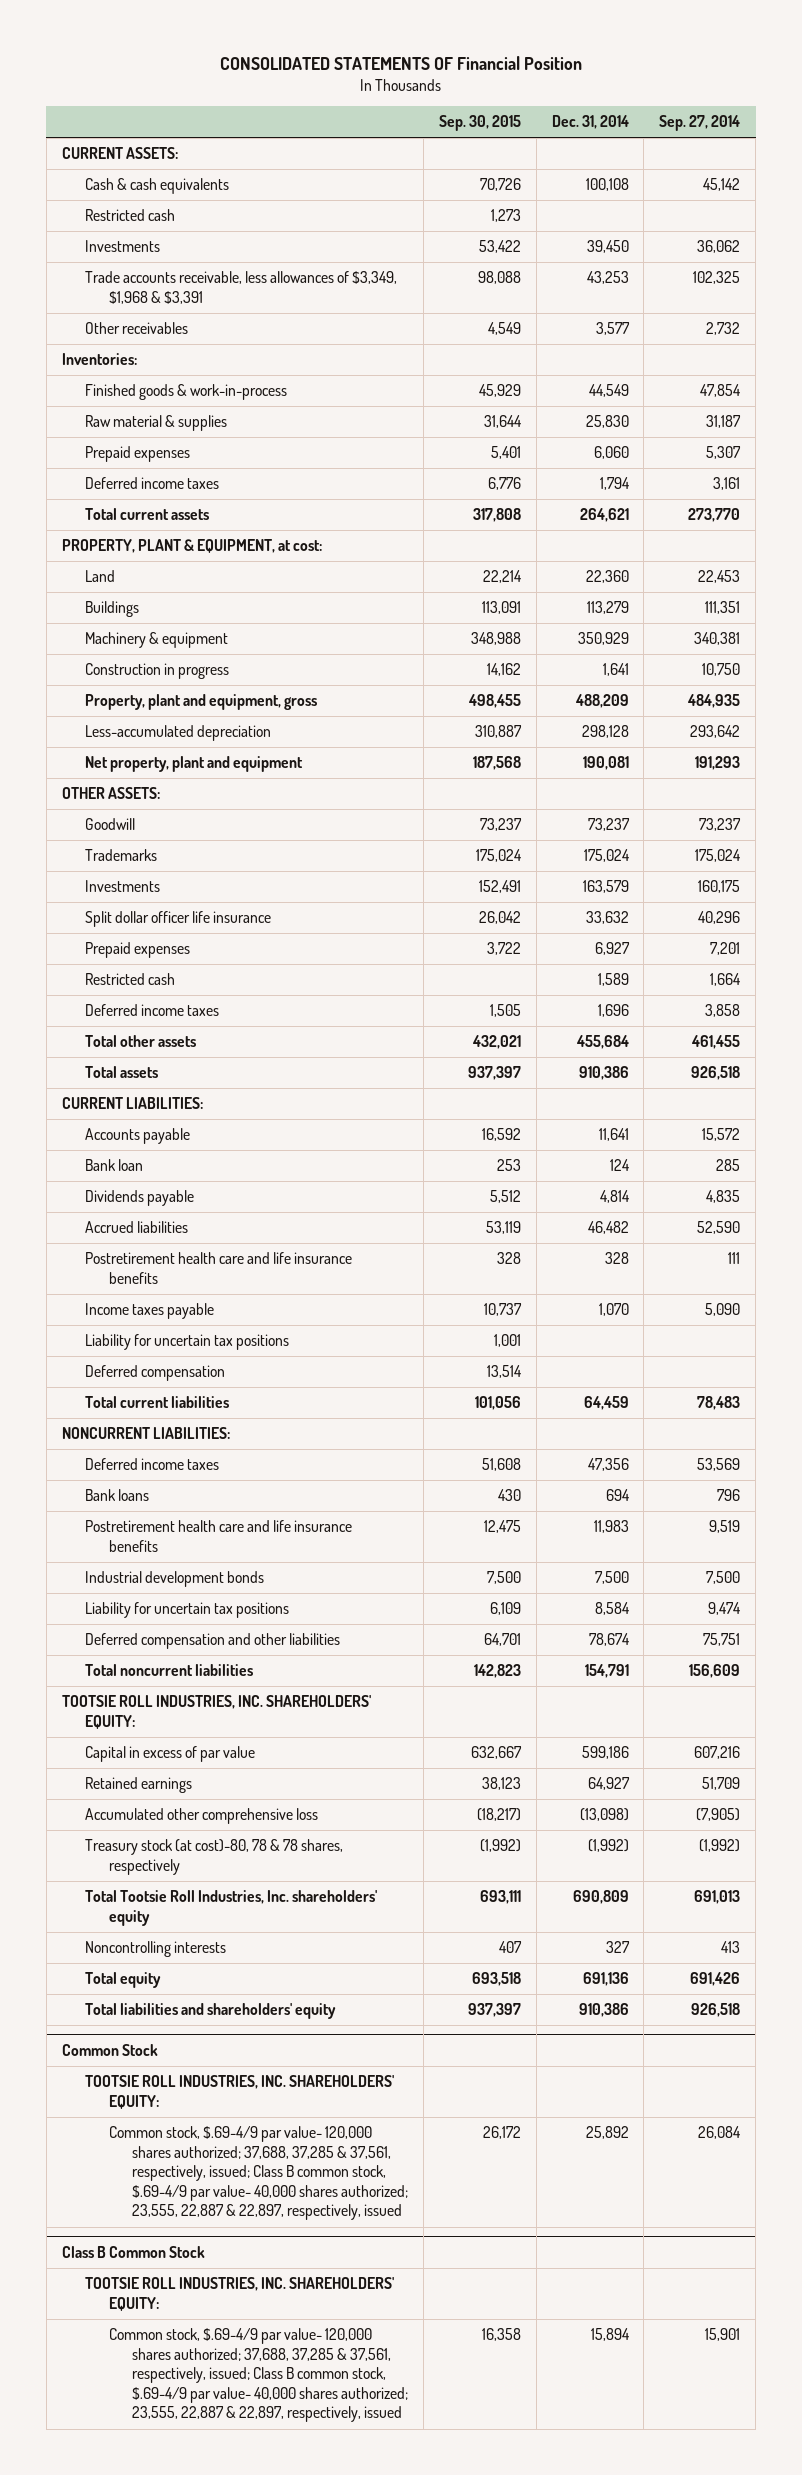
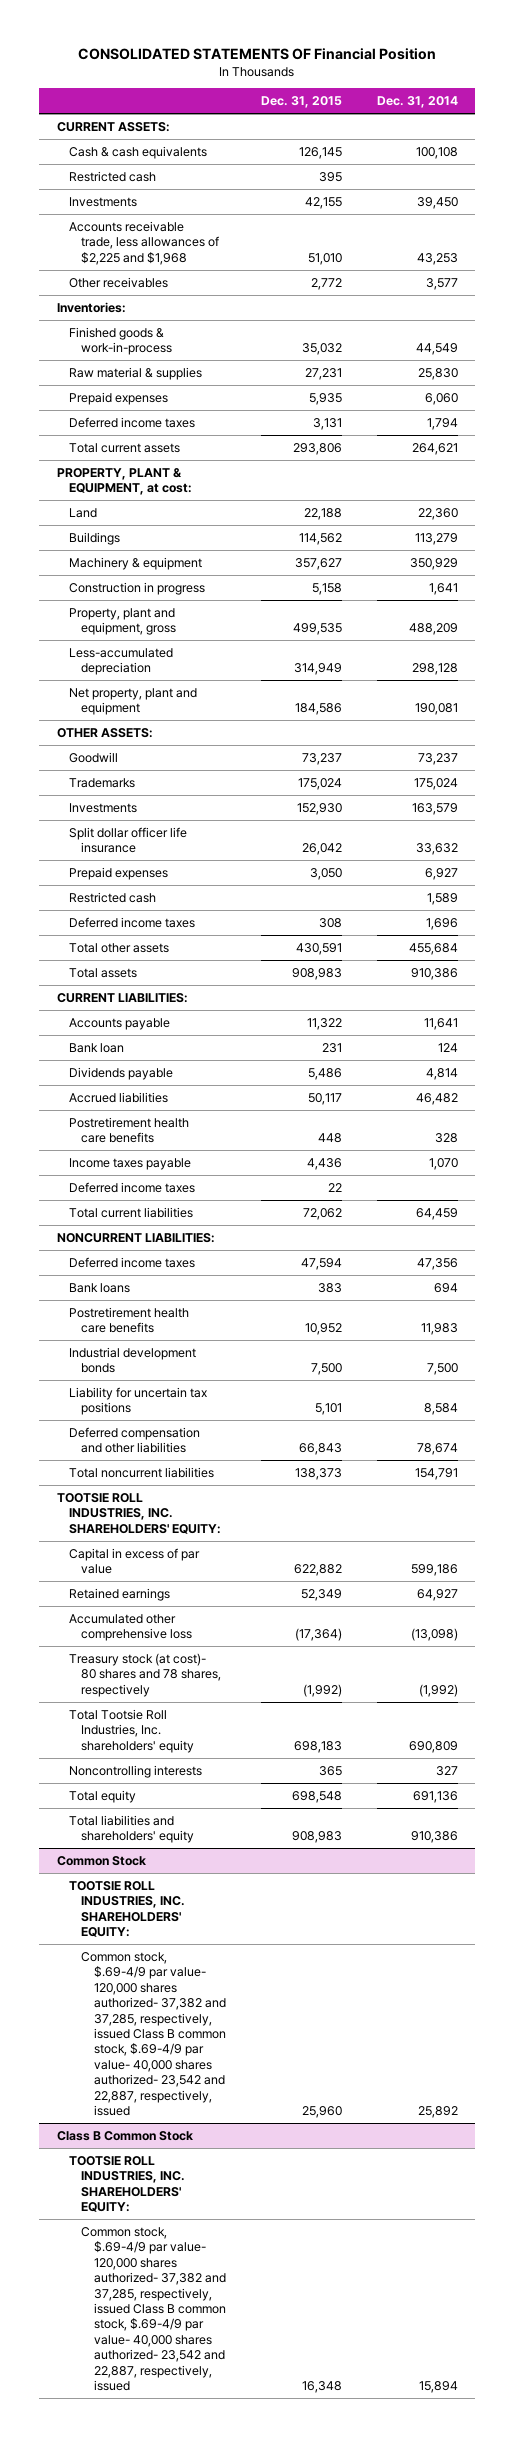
[438,115,521,132] Sep. 30, 2015 -> none
[659,115,741,132] Sep. 27, 2014 -> none
none -> [260,96,342,109] Dec. 31, 2015
[85,271,398,304] Trade accounts receivable, less allowances of $3,349, $1,968 & $3,391 -> [68,220,220,265] Accounts receivable trade, less allowances of $2,225 and $1,968
[85,1252,353,1284] Postretirement health care and life insurance benefits -> [68,1116,189,1144] Postretirement health care benefits
[85,1334,290,1351] Liability for uncertain tax positions -> none
[85,1365,226,1382] Deferred compensation -> none
none -> [68,1181,195,1193] Deferred income taxes
[85,1520,353,1552] Postretirement health care and life insurance benefits -> [68,1306,189,1334] Postretirement health care benefits
[85,1839,344,1875] Treasury stock (at cost)-80, 78 & 78 shares, respectively -> [68,1652,222,1697] Treasury stock (at cost)- 80 shares and 78 shares, respectively
[108,2126,409,2221] Common stock, $.69-4/9 par value- 120,000 shares authorized; 37,688, 37,285 & 37,561, respectively, issued; Class B common stock, $.69-4/9 par value- 40,000 shares authorized; 23,555, 22,887 & 22,897, respectively, issued -> [81,1951,226,2116] Common stock, $.69-4/9 par value- 120,000 shares authorized- 37,382 and 37,285, respectively, issued Class B common stock, $.69-4/9 par value- 40,000 shares authorized- 23,542 and 22,887, respectively, issued
[108,2328,409,2423] Common stock, $.69-4/9 par value- 120,000 shares authorized; 37,688, 37,285 & 37,561, respectively, issued; Class B common stock, $.69-4/9 par value- 40,000 shares authorized; 23,555, 22,887 & 22,897, respectively, issued -> [81,2226,226,2391] Common stock, $.69-4/9 par value- 120,000 shares authorized- 37,382 and 37,285, respectively, issued Class B common stock, $.69-4/9 par value- 40,000 shares authorized- 23,542 and 22,887, respectively, issued

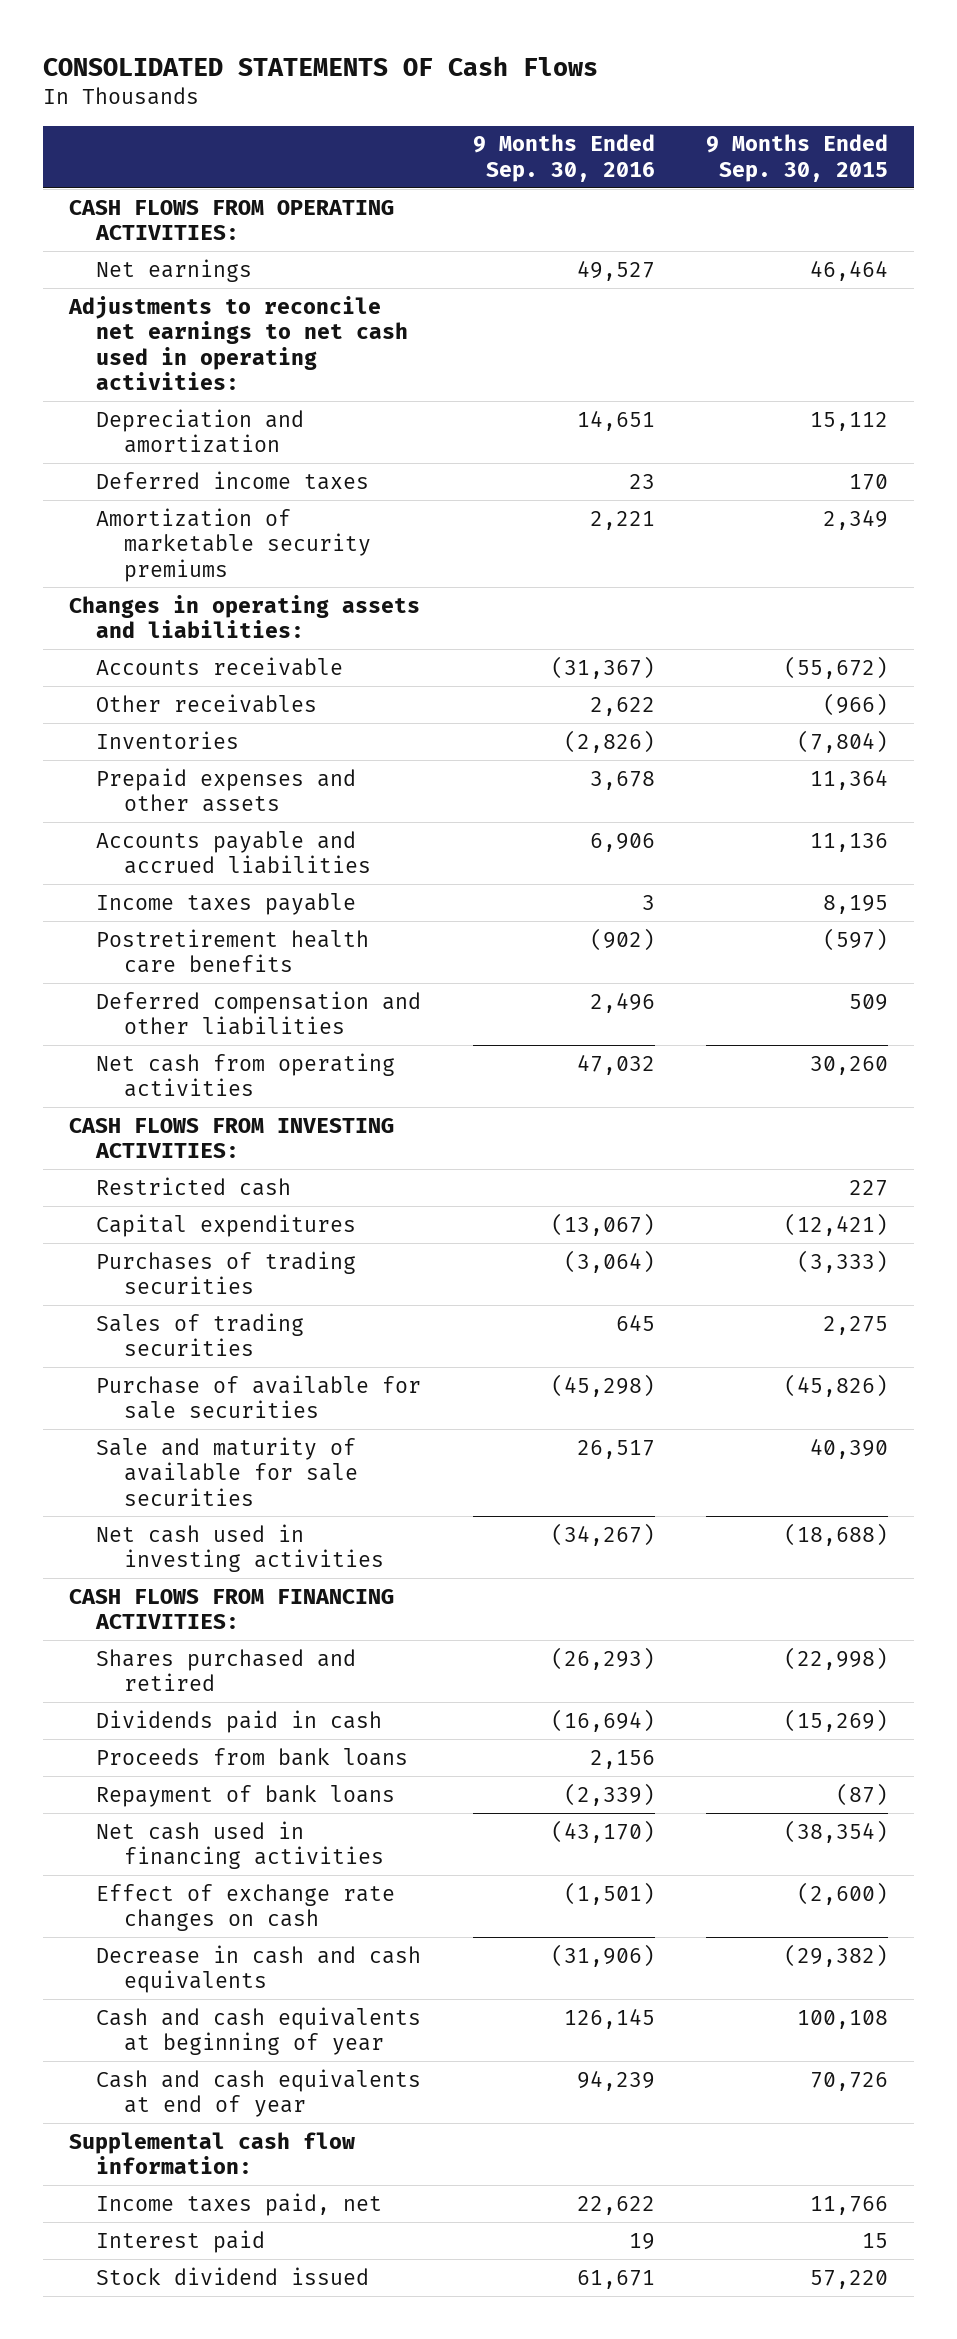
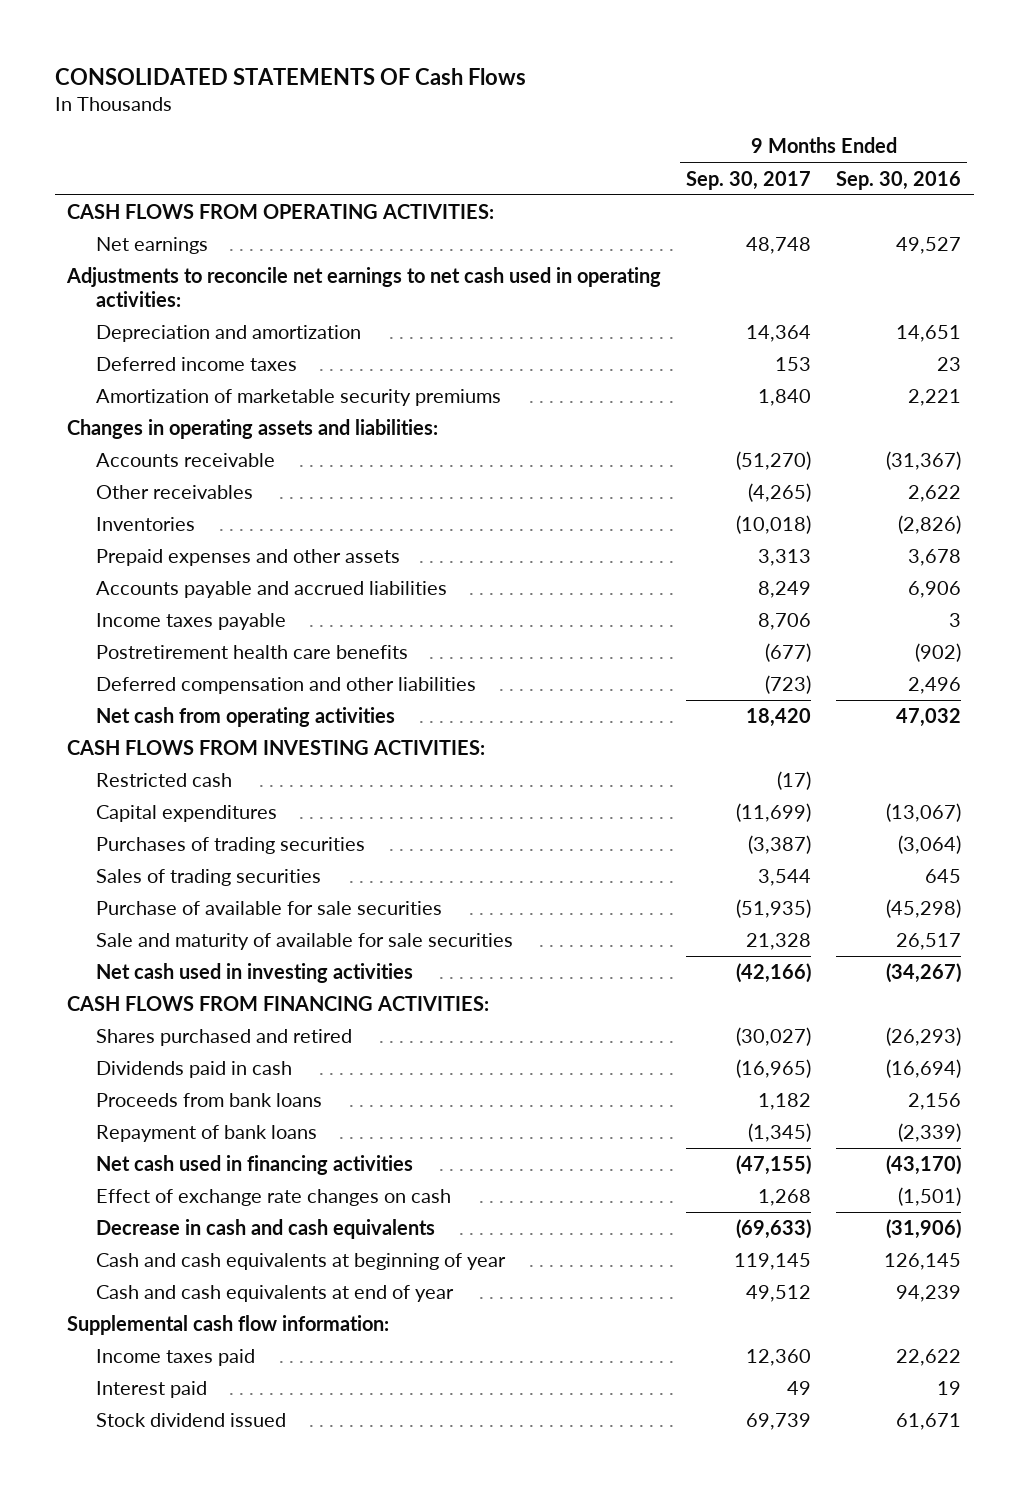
[705,134,888,182] 9 Months Ended Sep. 30, 2015 -> none
none -> [686,170,812,190] Sep. 30, 2017
[96,2192,383,2216] Income taxes paid, net -> [96,1349,256,1367] Income taxes paid

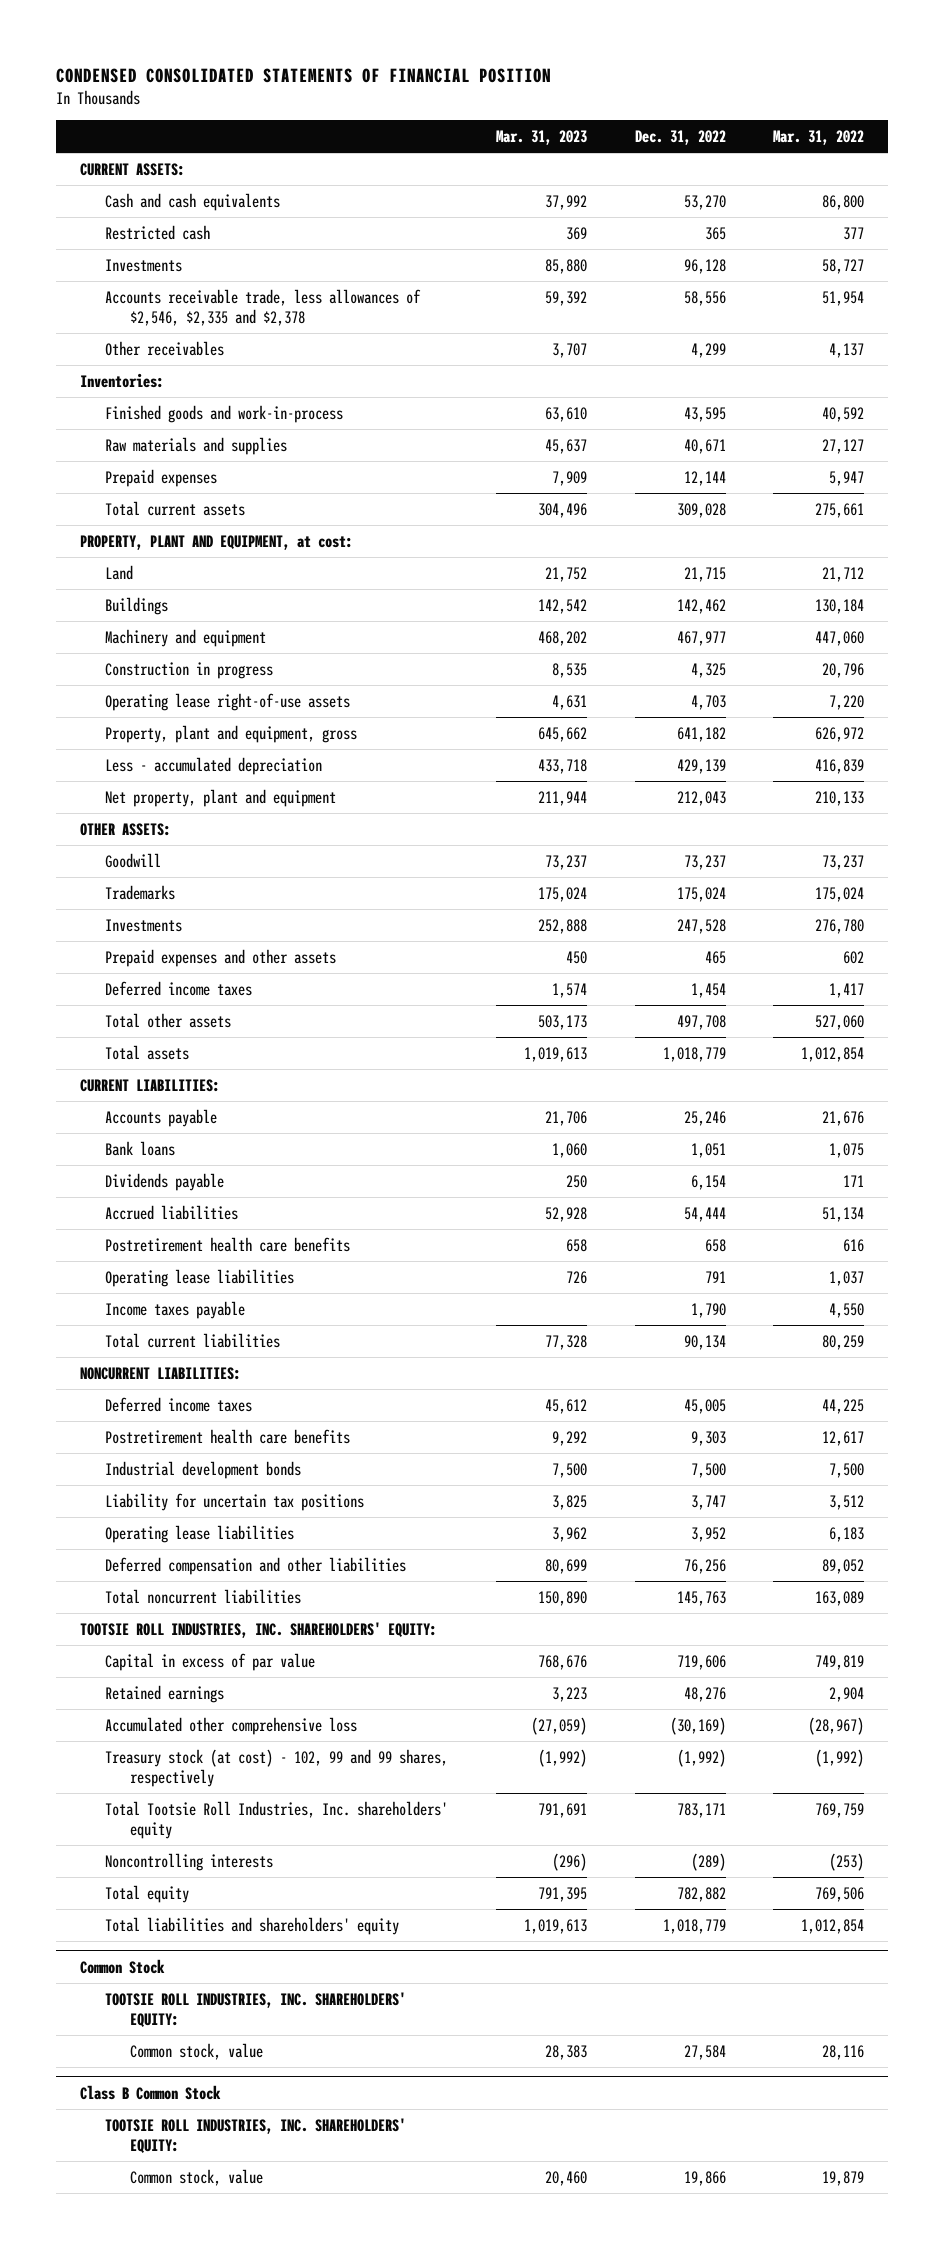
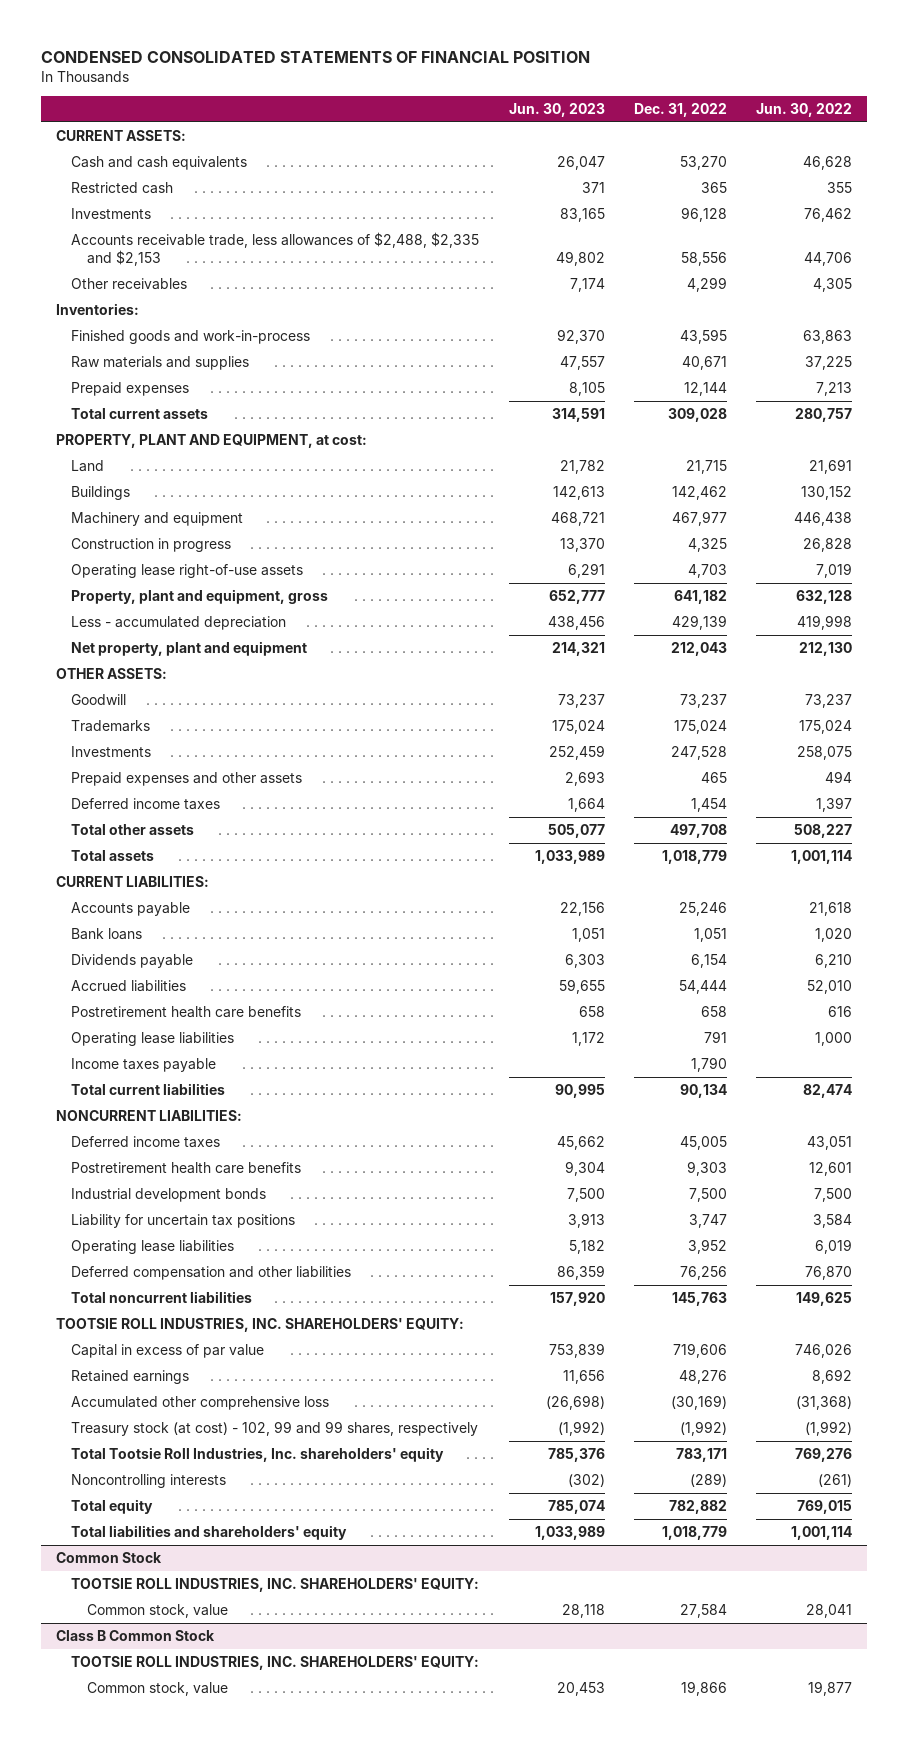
[495,130,587,146] Mar. 31, 2023 -> none
[773,130,865,146] Mar. 31, 2022 -> none
none -> [508,102,605,117] Jun. 30, 2023
none -> [756,102,853,117] Jun. 30, 2022
[105,288,422,326] Accounts receivable trade, less allowances of $2,546, $2,335 and $2,378 -> [71,232,480,267] Accounts receivable trade, less allowances of $2,488, $2,335 and $2,153

